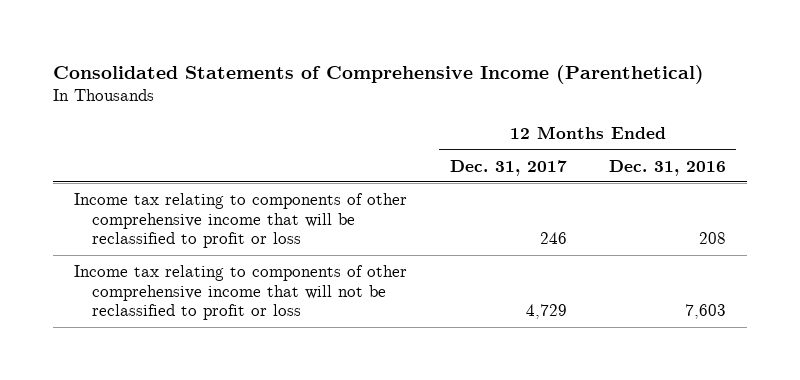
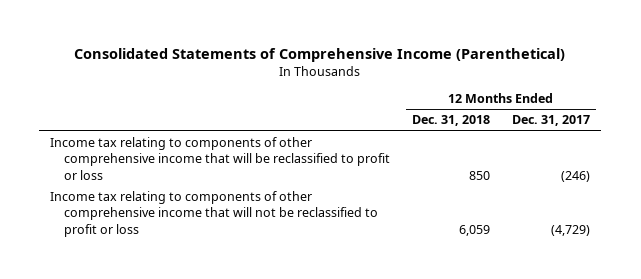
[608,159,726,176] Dec. 31, 2016 -> none
none -> [411,115,490,127] Dec. 31, 2018
[539,232,567,245] 246 -> [561,170,591,182] (246)
[525,304,567,320] 4,729 -> [551,224,591,236] (4,729)

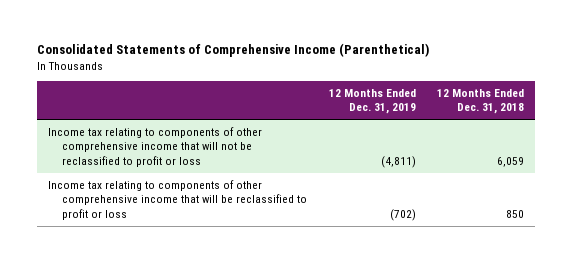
[512,115,591,127] Dec. 31, 2017 -> none
none -> [328,88,416,115] 12 Months Ended Dec. 31, 2019
[50,137,390,180] Income tax relating to components of other comprehensive income that will be reclassified to profit or loss -> [47,179,308,220] Income tax relating to components of other comprehensive income that will be reclassified to profit or loss

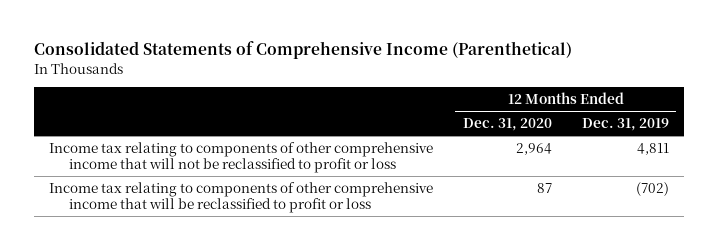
[437,88,525,115] 12 Months Ended Dec. 31, 2018 -> none
none -> [462,118,552,132] Dec. 31, 2020
[380,155,416,168] (4,811) -> [636,142,669,155] 4,811

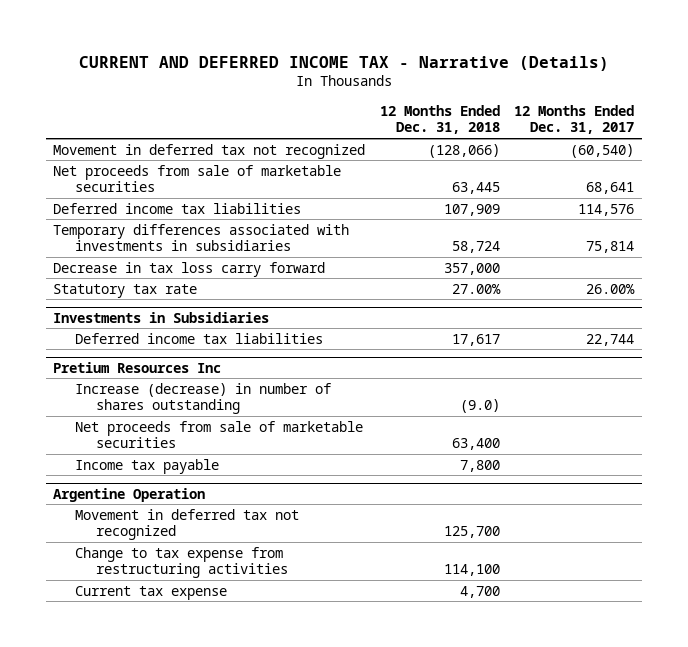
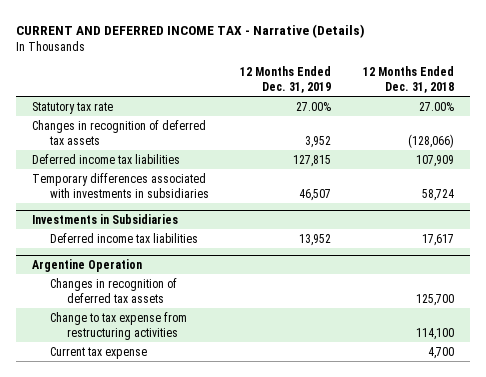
[514,104,635,135] 12 Months Ended Dec. 31, 2017 -> none
none -> [240,66,332,93] 12 Months Ended Dec. 31, 2019
[53,164,342,193] Net proceeds from sale of marketable securities -> none
[53,283,198,298] Statutory tax rate -> [32,101,114,114] Statutory tax rate
[53,143,366,159] Movement in deferred tax not recognized -> [32,119,207,145] Changes in recognition of deferred tax assets
[53,261,326,277] Decrease in tax loss carry forward -> none
[53,361,222,373] Pretium Resources Inc -> none
[74,382,331,415] Increase (decrease) in number of shares outstanding -> none
[74,420,363,449] Net proceeds from sale of marketable securities -> none
[74,458,219,474] Income tax payable -> none
[74,508,299,541] Movement in deferred tax not recognized -> [49,277,177,303] Changes in recognition of deferred tax assets

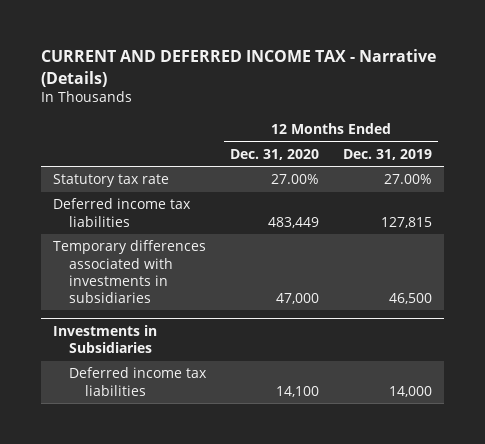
[363,66,455,93] 12 Months Ended Dec. 31, 2018 -> none
none -> [230,148,320,160] Dec. 31, 2020
[32,119,207,145] Changes in recognition of deferred tax assets -> none
[299,188,332,201] 46,507 -> [389,292,433,304] 46,500
[32,259,143,273] Argentine Operation -> none
[49,277,177,303] Changes in recognition of deferred tax assets -> none
[49,311,187,340] Change to tax expense from restructuring activities -> none
[49,346,147,359] Current tax expense -> none
[299,233,332,246] 13,952 -> [389,385,433,397] 14,000

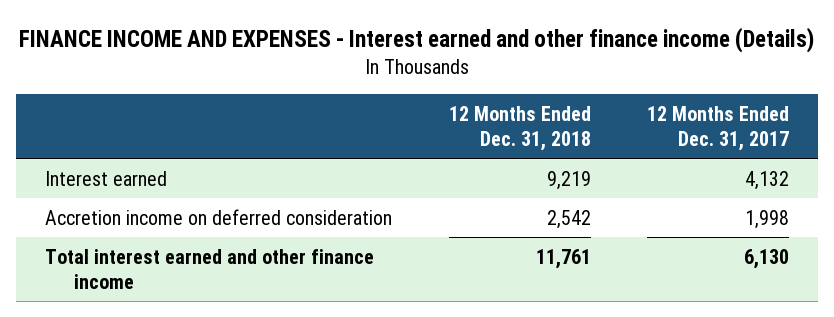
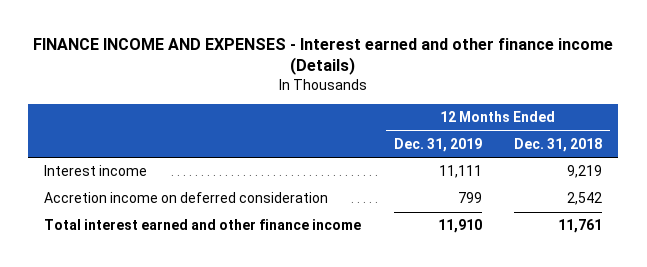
[647,105,790,151] 12 Months Ended Dec. 31, 2017 -> none
none -> [393,137,482,152] Dec. 31, 2019
[44,170,167,186] Interest earned -> [44,165,148,177] Interest income

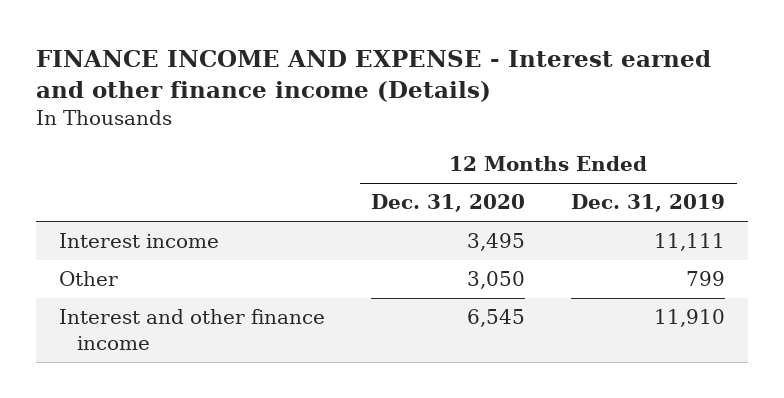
[33,37,614,76] FINANCE INCOME AND EXPENSES - Interest earned and other finance income (Details) -> [35,49,711,102] FINANCE INCOME AND EXPENSE - Interest earned and other finance income (Details)
[514,137,603,152] Dec. 31, 2018 -> none
none -> [371,194,526,213] Dec. 31, 2020
[44,192,329,204] Accretion income on deferred consideration -> [58,271,118,287] Other
[44,219,362,231] Total interest earned and other finance income -> [58,309,325,350] Interest and other finance income

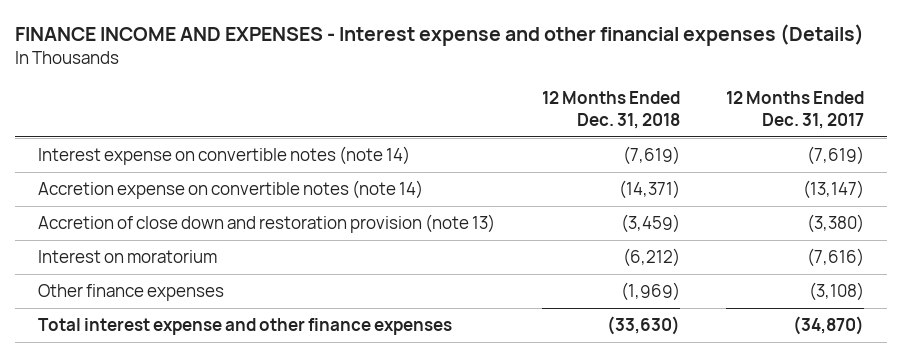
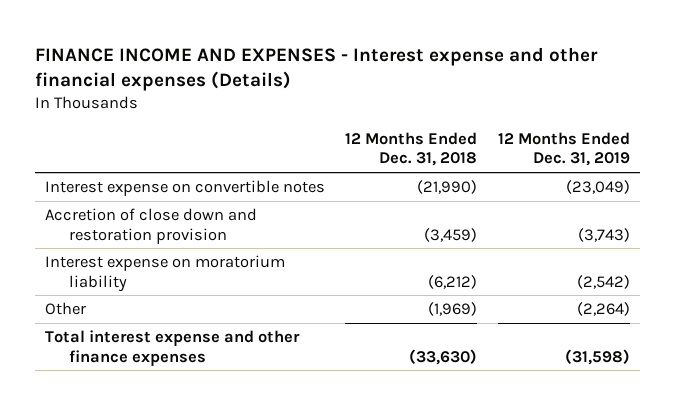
[726,91,865,129] 12 Months Ended Dec. 31, 2017 -> none
none -> [497,131,630,167] 12 Months Ended Dec. 31, 2019
[38,180,424,200] Accretion expense on convertible notes (note 14) -> none
[38,146,411,166] Interest expense on convertible notes (note 14) -> [45,180,326,197] Interest expense on convertible notes
[622,146,680,166] (7,619) -> [417,180,478,195] (21,990)
[38,214,496,234] Accretion of close down and restoration provision (note 13) -> [45,208,258,244] Accretion of close down and restoration provision
[38,250,218,264] Interest on moratorium -> [45,255,286,292] Interest expense on moratorium liability
[38,284,225,302] Other finance expenses -> [45,302,87,316] Other

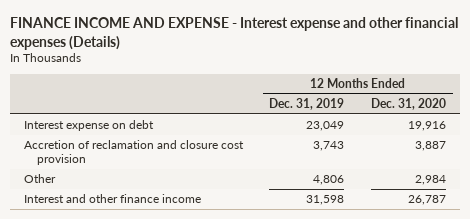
[35,46,599,92] FINANCE INCOME AND EXPENSES - Interest expense and other financial expenses (Details) -> [10,17,459,50] FINANCE INCOME AND EXPENSE - Interest expense and other financial expenses (Details)
[345,131,478,167] 12 Months Ended Dec. 31, 2018 -> none
none -> [371,97,447,110] Dec. 31, 2020
[45,208,258,244] Accretion of close down and restoration provision -> none
[45,255,286,292] Interest expense on moratorium liability -> none
[45,180,326,197] Interest expense on convertible notes -> [23,120,154,132] Interest expense on debt
[565,180,630,195] (23,049) -> [306,121,345,132] 23,049
none -> [23,140,244,166] Accretion of reclamation and closure cost provision
[576,302,630,317] (2,264) -> [313,175,345,186] 4,806
[45,330,301,366] Total interest expense and other finance expenses -> [23,194,201,204] Interest and other finance income
[564,348,630,365] (31,598) -> [306,195,345,206] 31,598

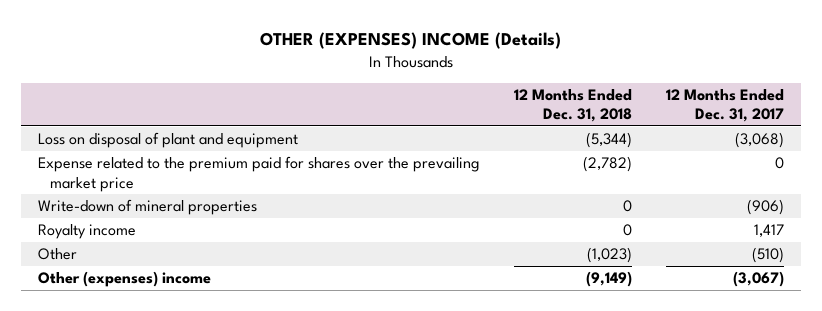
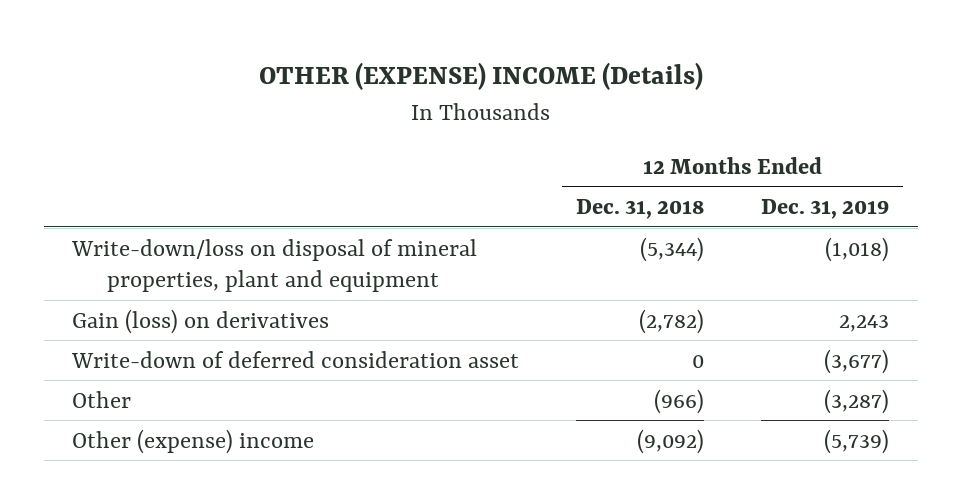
[260,32,562,50] OTHER (EXPENSES) INCOME (Details) -> [258,62,703,91] OTHER (EXPENSE) INCOME (Details)
[666,88,785,123] 12 Months Ended Dec. 31, 2017 -> none
none -> [761,199,890,220] Dec. 31, 2019
[37,199,257,216] Write-down of mineral properties -> none
[37,224,136,240] Royalty income -> none
[37,132,298,149] Loss on disposal of plant and equipment -> [71,238,478,292] Write-down/loss on disposal of mineral properties, plant and equipment
[37,156,480,192] Expense related to the premium paid for shares over the prevailing market price -> [72,308,330,334] Gain (loss) on derivatives
none -> [71,350,520,368] Write-down of deferred consideration asset
[587,247,633,264] (1,023) -> [654,388,705,414] (966)
[37,271,211,288] Other (expenses) income -> [72,428,315,454] Other (expense) income
[586,271,633,288] (9,149) -> [637,428,705,454] (9,092)

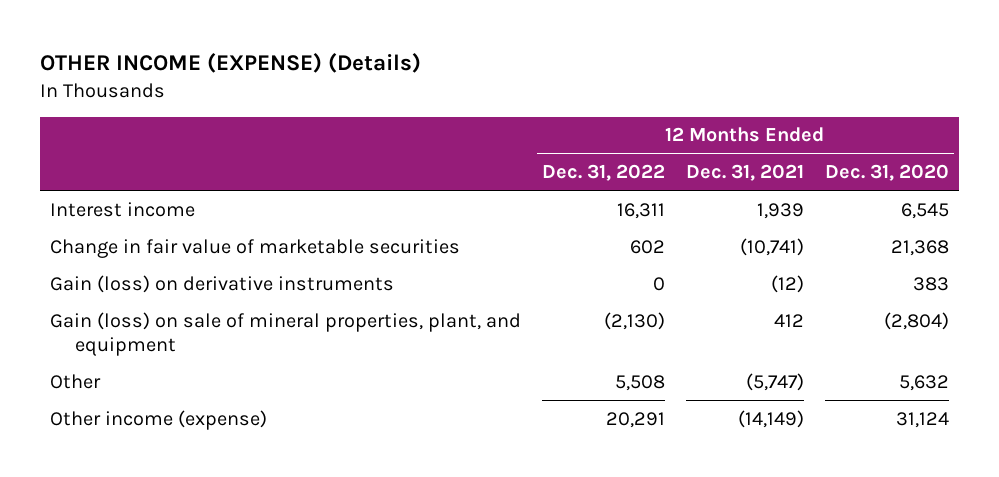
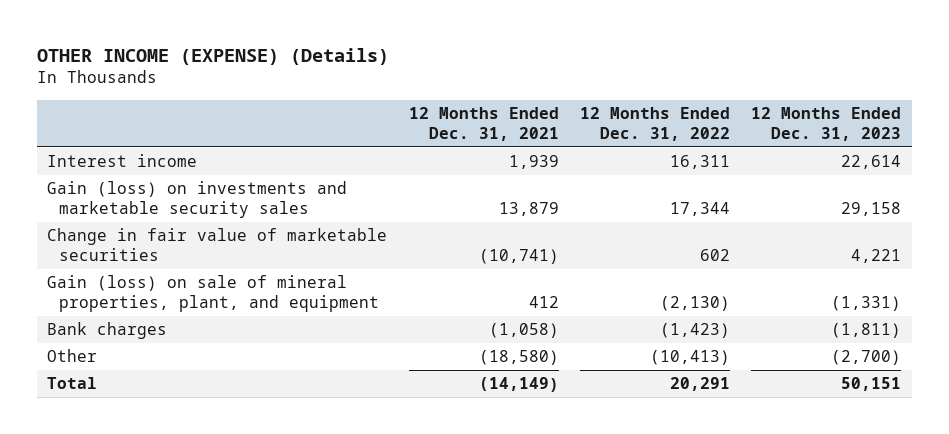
[824,164,949,182] Dec. 31, 2020 -> none
none -> [751,106,902,141] 12 Months Ended Dec. 31, 2023
none -> [47,181,348,219] Gain (loss) on investments and marketable security sales
[50,274,395,293] Gain (loss) on derivative instruments -> none
none -> [47,322,168,340] Bank charges
[614,374,665,391] 5,508 -> [649,350,730,366] (10,413)
[745,372,804,391] (5,747) -> [478,350,559,366] (18,580)
[50,409,268,430] Other income (expense) -> [47,377,98,390] Total

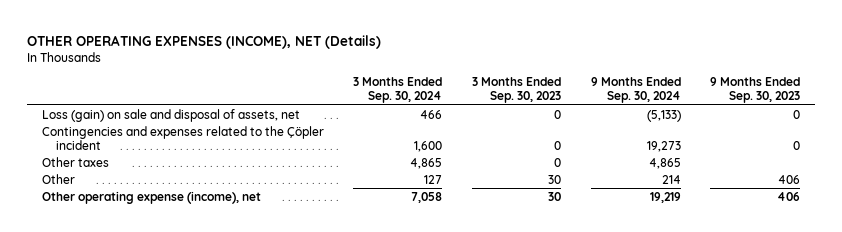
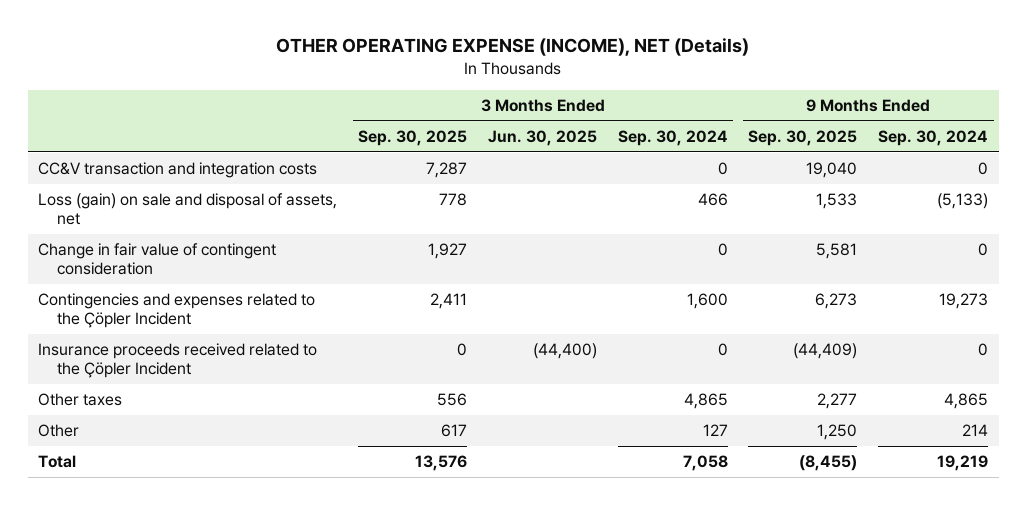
[27,34,382,49] OTHER OPERATING EXPENSES (INCOME), NET (Details) -> [276,38,750,57] OTHER OPERATING EXPENSE (INCOME), NET (Details)
[471,77,561,104] 3 Months Ended Sep. 30, 2023 -> none
[710,77,801,104] 9 Months Ended Sep. 30, 2023 -> none
none -> [357,130,467,147] Sep. 30, 2025
none -> [487,130,597,147] Jun. 30, 2025
none -> [748,130,858,147] Sep. 30, 2025
none -> [37,162,317,179] CC&V transaction and integration costs
none -> [37,243,276,275] Change in fair value of contingent consideration
[41,125,324,150] Contingencies and expenses related to the Çöpler incident -> [37,293,315,328] Contingencies and expenses related to the Çöpler Incident
none -> [37,343,317,378] Insurance proceeds received related to the Çöpler Incident
[41,190,261,204] Other operating expense (income), net -> [37,455,76,469] Total

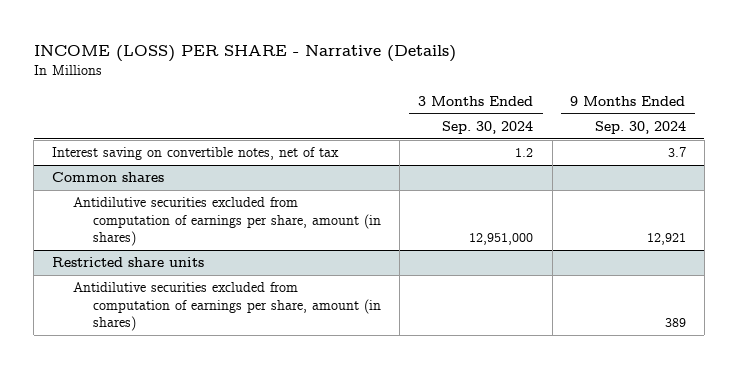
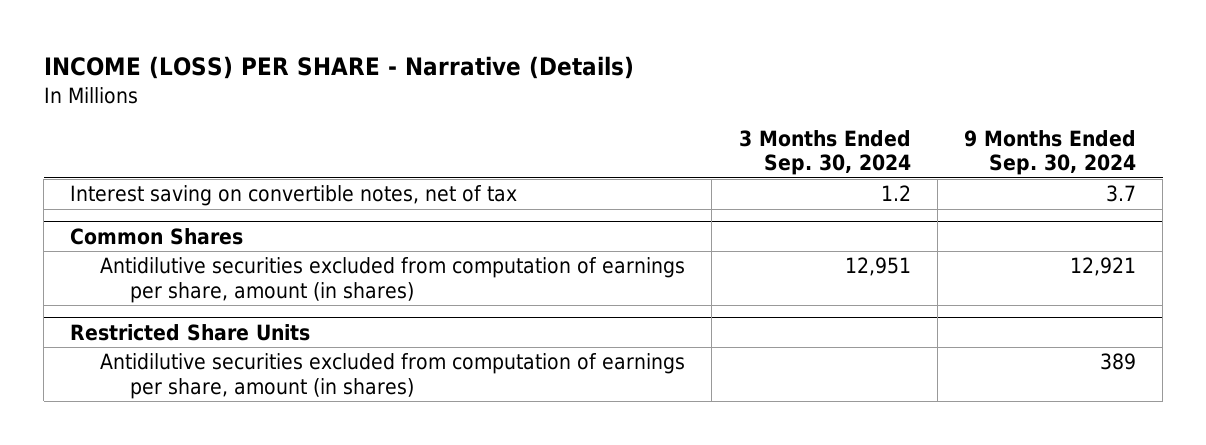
[52,172,165,183] Common shares -> [70,227,244,245] Common Shares
[469,232,534,245] 12,951,000 -> [844,257,911,277] 12,951
[52,257,205,268] Restricted share units -> [70,323,311,341] Restricted Share Units

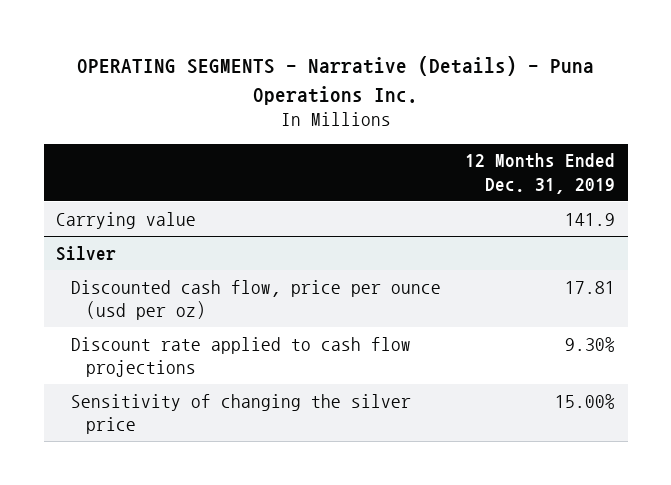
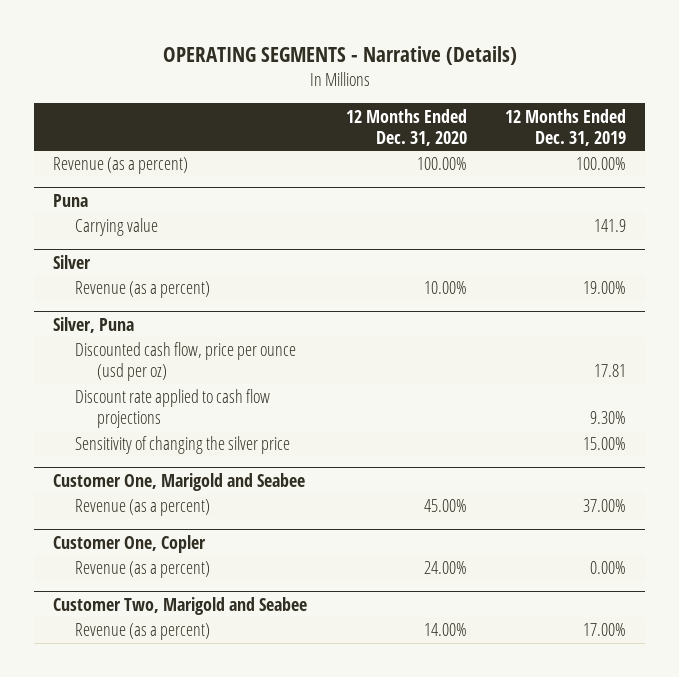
[76,56,594,105] OPERATING SEGMENTS - Narrative (Details) - Puna Operations Inc. -> [162,45,517,65] OPERATING SEGMENTS - Narrative (Details)
none -> [345,108,467,146] 12 Months Ended Dec. 31, 2020
none -> [53,157,189,175] Revenue (as a percent)
none -> [53,193,89,207] Puna
none -> [75,281,211,299] Revenue (as a percent)
none -> [53,316,135,333] Silver, Puna
none -> [53,472,306,491] Customer One, Marigold and Seabee
none -> [75,499,211,517] Revenue (as a percent)
none -> [53,534,207,553] Customer One, Copler
none -> [75,561,211,579] Revenue (as a percent)
none -> [53,596,308,615] Customer Two, Marigold and Seabee
none -> [75,623,211,641] Revenue (as a percent)

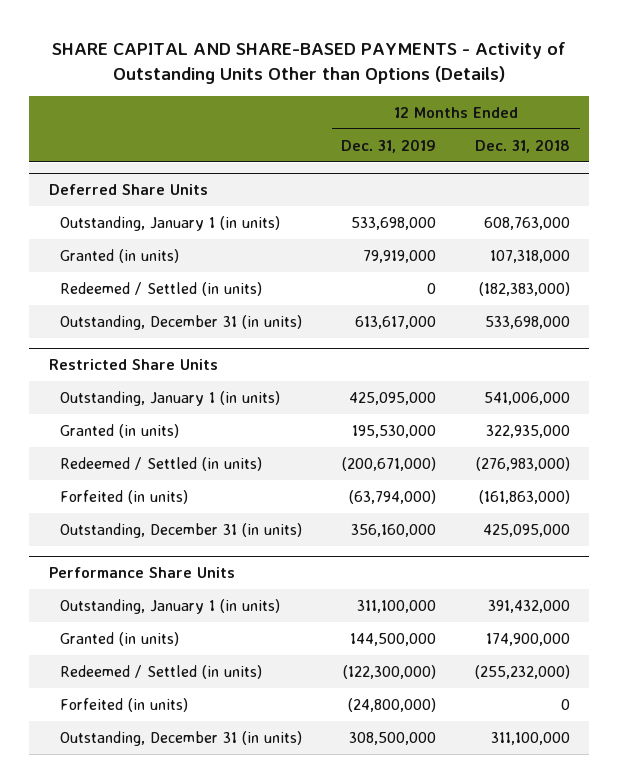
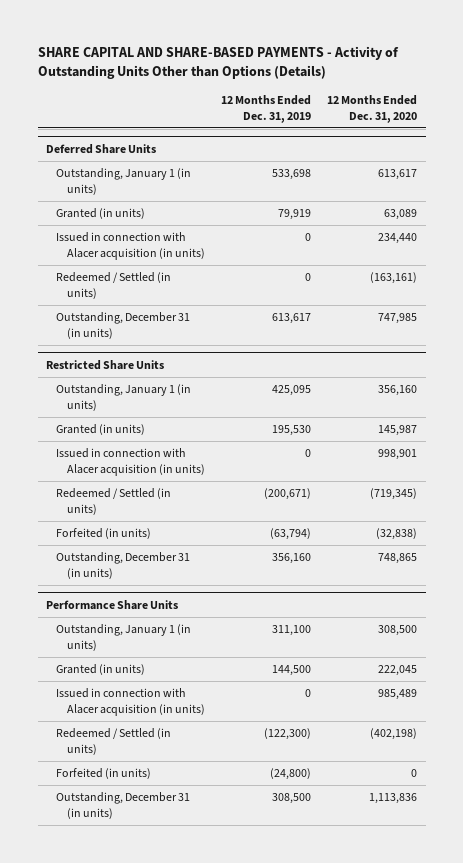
[475,138,571,153] Dec. 31, 2018 -> none
none -> [327,95,418,123] 12 Months Ended Dec. 31, 2020
[351,216,437,230] 533,698,000 -> [272,169,312,181] 533,698
[363,249,437,263] 79,919,000 -> [278,209,312,221] 79,919
none -> [56,232,206,260] Issued in connection with Alacer acquisition (in units)
[355,315,437,329] 613,617,000 -> [272,313,312,325] 613,617
[349,391,437,405] 425,095,000 -> [272,385,312,397] 425,095
[352,424,437,438] 195,530,000 -> [272,425,312,437] 195,530
none -> [56,448,206,476] Issued in connection with Alacer acquisition (in units)
[342,456,437,471] (200,671,000) -> [264,488,312,501] (200,671)
[349,489,437,504] (63,794,000) -> [270,528,312,541] (63,794)
[351,523,437,537] 356,160,000 -> [272,553,312,565] 356,160
[357,599,437,613] 311,100,000 -> [272,625,312,637] 311,100
[350,632,437,646] 144,500,000 -> [272,665,312,677] 144,500
none -> [56,688,206,716] Issued in connection with Alacer acquisition (in units)
[343,664,437,679] (122,300,000) -> [264,728,312,741] (122,300)
[348,697,437,712] (24,800,000) -> [270,768,312,781] (24,800)
[349,731,437,745] 308,500,000 -> [272,793,312,805] 308,500

